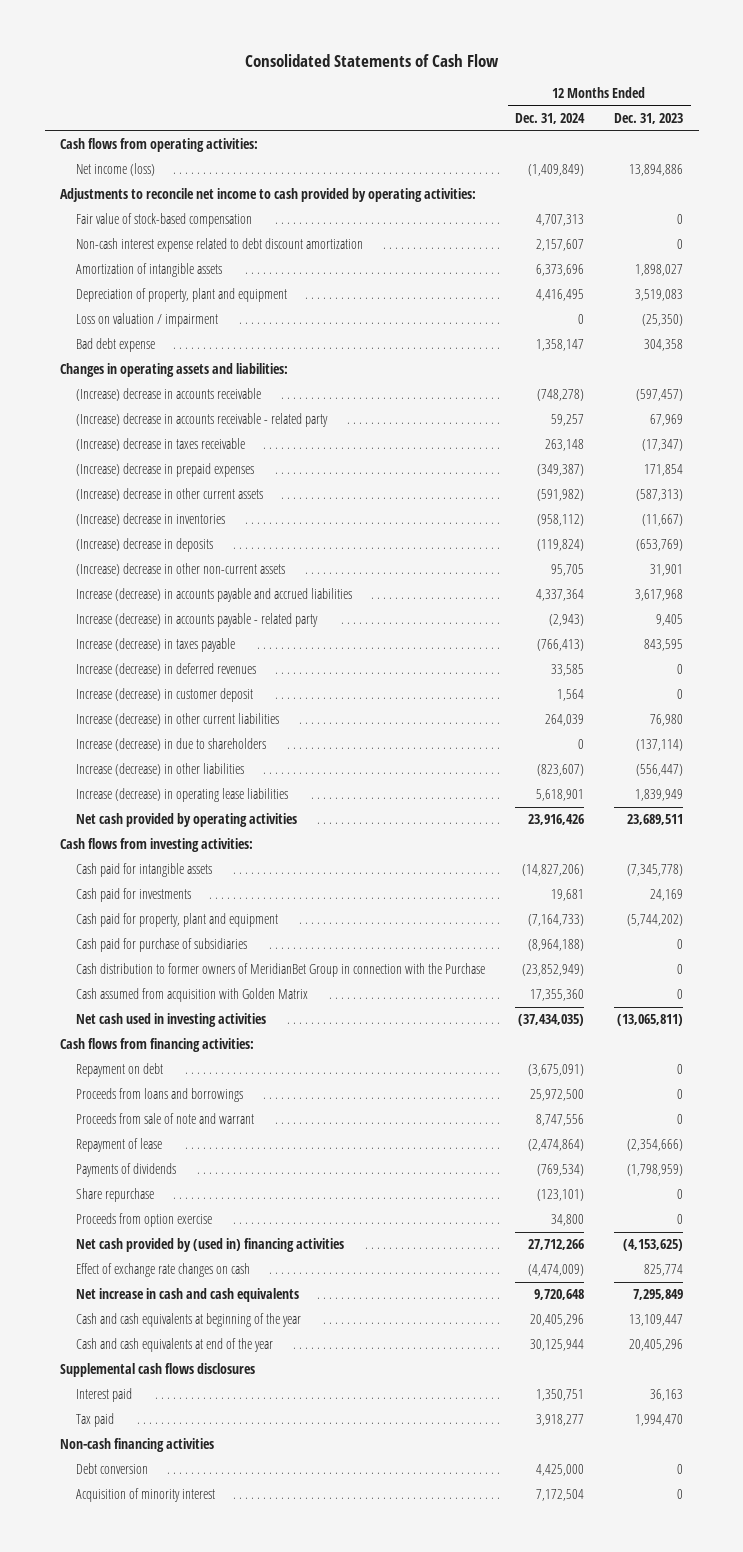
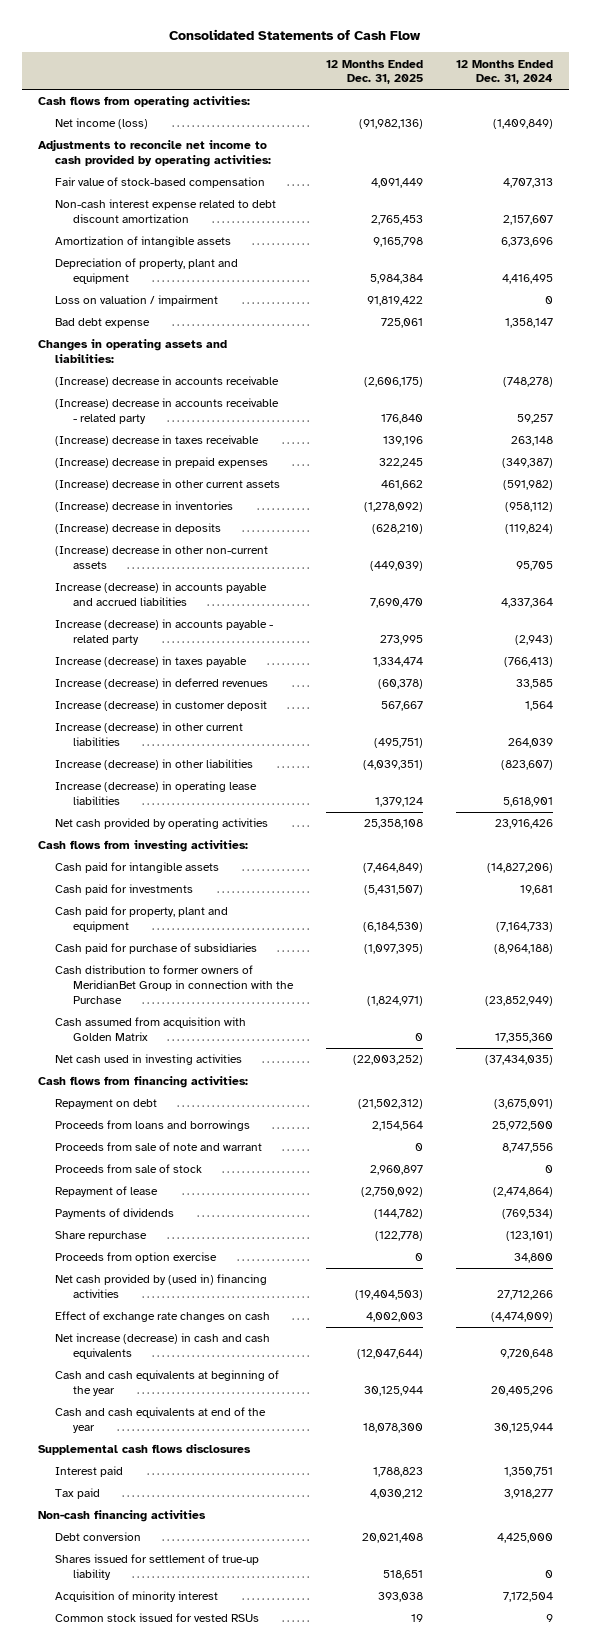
[614,113,684,125] Dec. 31, 2023 -> none
none -> [325,59,423,85] 12 Months Ended Dec. 31, 2025
[75,738,266,752] Increase (decrease) in due to shareholders -> none
none -> [55,1164,203,1174] Proceeds from sale of stock
[75,1288,299,1303] Net increase in cash and cash equivalents -> [55,1333,271,1359] Net increase (decrease) in cash and cash equivalents
none -> [55,1554,260,1580] Shares issued for settlement of true-up liability
none -> [55,1613,260,1623] Common stock issued for vested RSUs

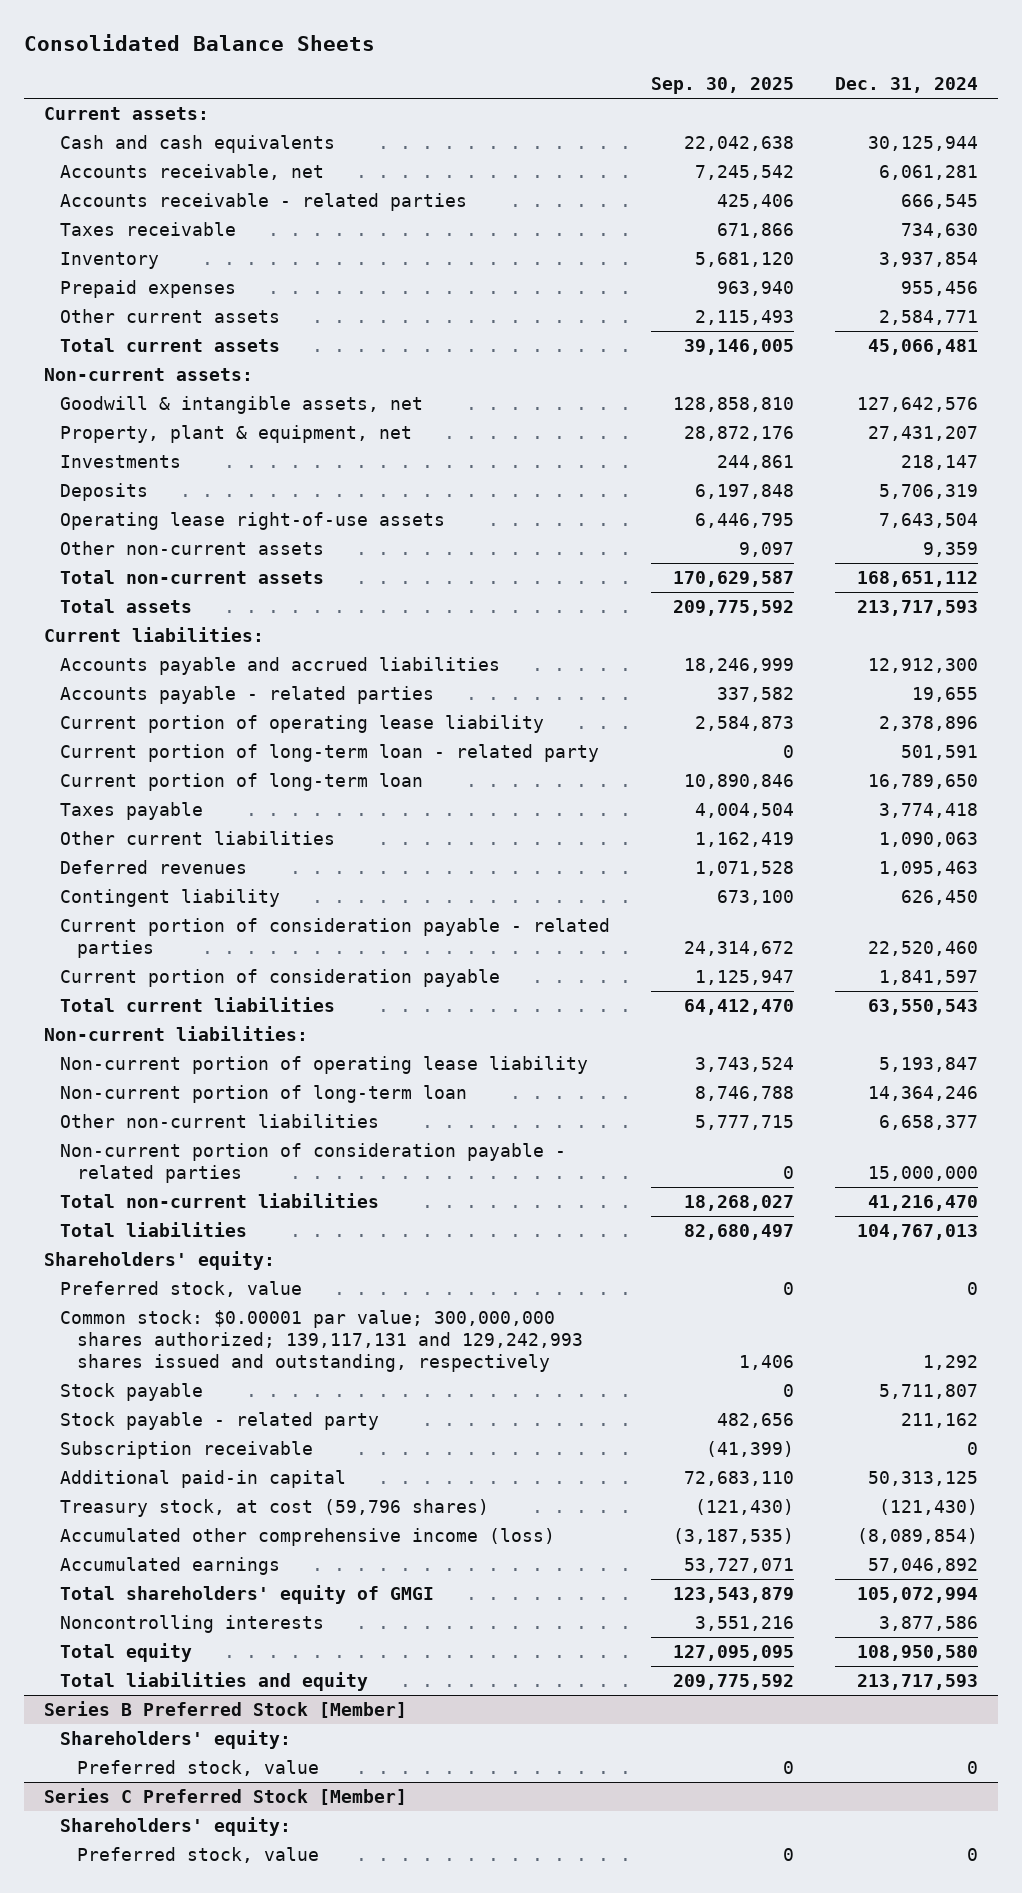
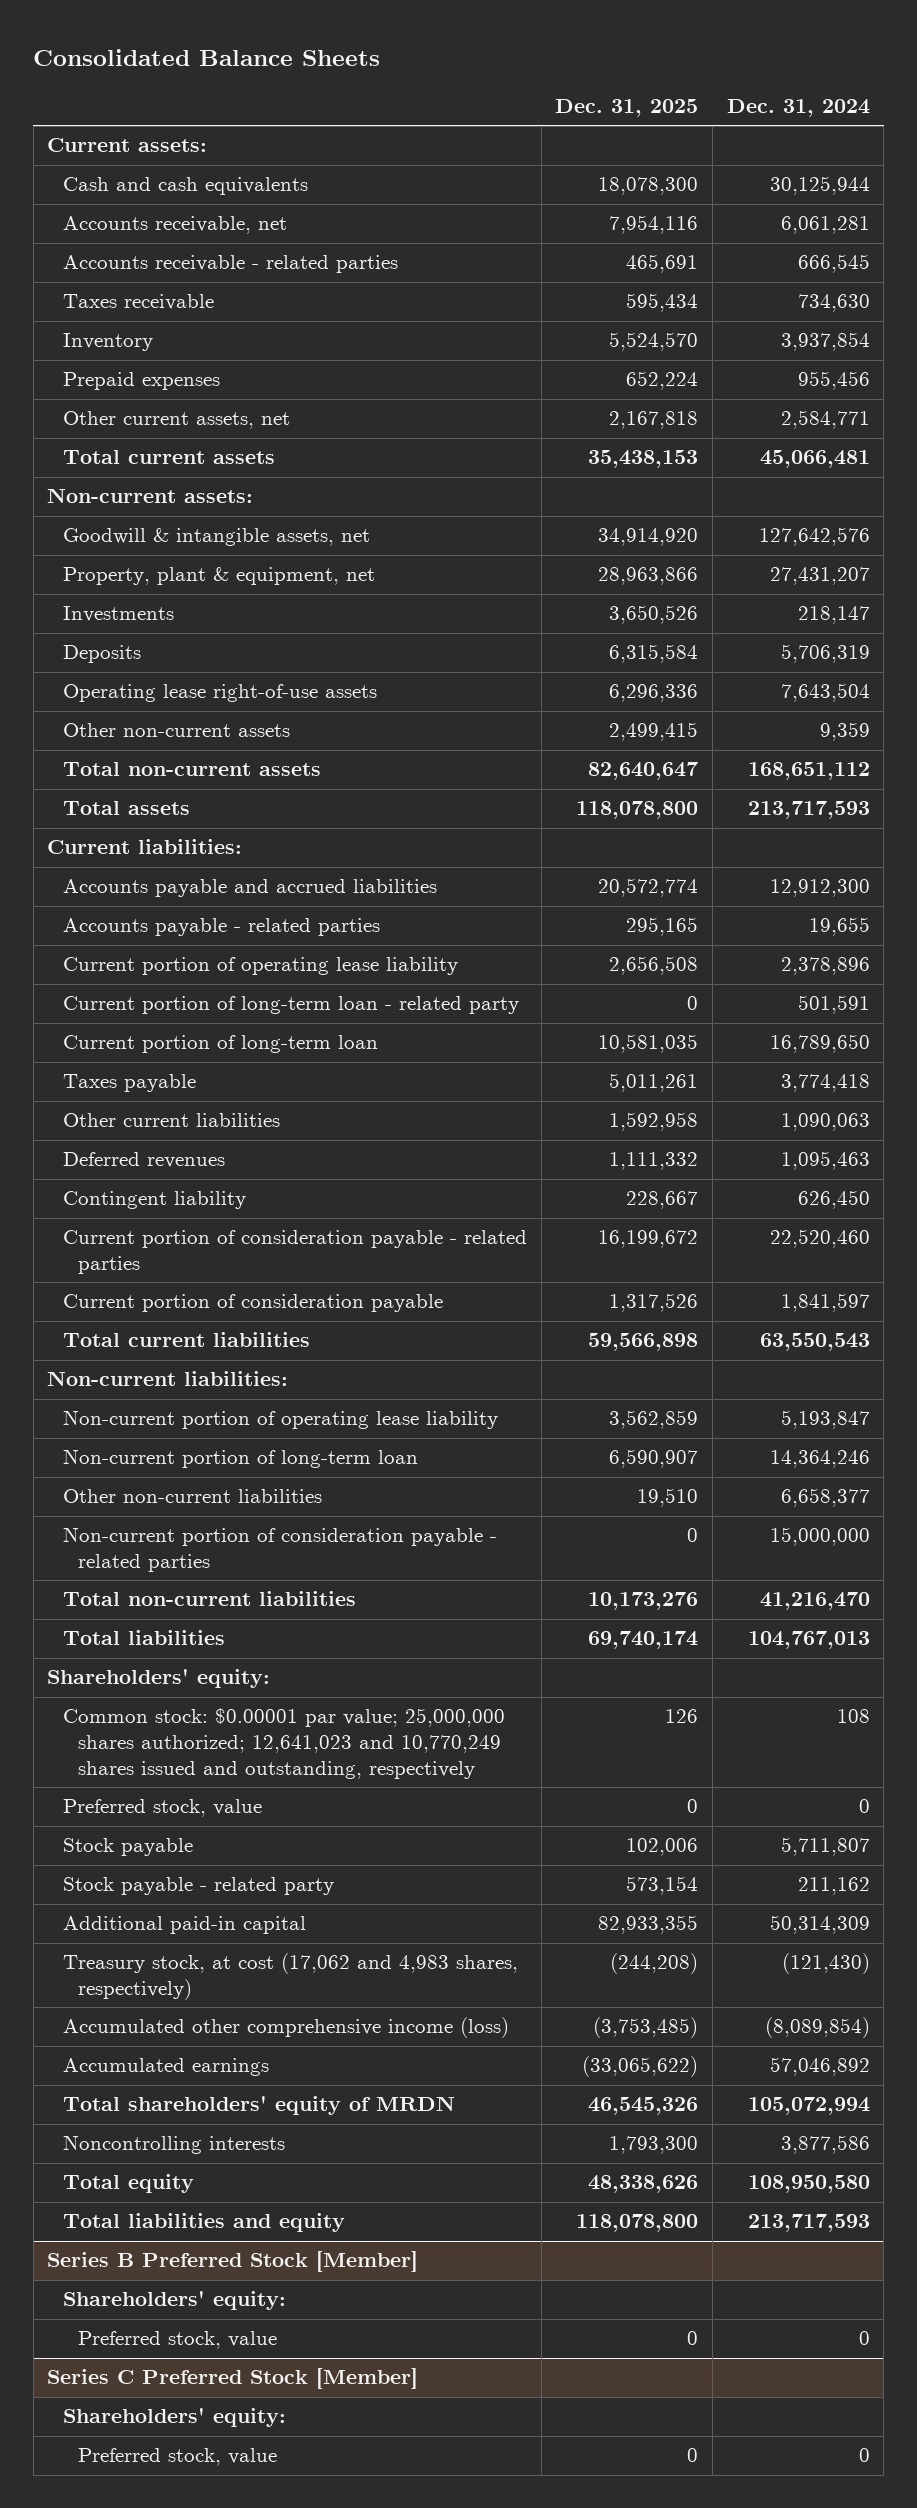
[651,77,795,95] Sep. 30, 2025 -> none
none -> [555,99,699,118] Dec. 31, 2025
[60,309,281,324] Other current assets -> [62,411,290,430] Other current assets, net
none -> [62,1708,505,1779] Common stock: $0.00001 par value; 25,000,000 shares authorized; 12,641,023 and 10,770,249 shares issued and outstanding, respectively
[60,1310,583,1372] Common stock: $0.00001 par value; 300,000,000 shares authorized; 139,117,131 and 129,242,993 shares issued and outstanding, respectively -> none
[60,1441,314,1460] Subscription receivable -> none
[867,1471,978,1487] 50,313,125 -> [769,1915,870,1935] 50,314,309
[60,1499,490,1518] Treasury stock, at cost (59,796 shares) -> [62,1953,518,2001] Treasury stock, at cost (17,062 and 4,983 shares, respectively)
[60,1585,435,1605] Total shareholders' equity of GMGI -> [62,2096,455,2116] Total shareholders' equity of MRDN

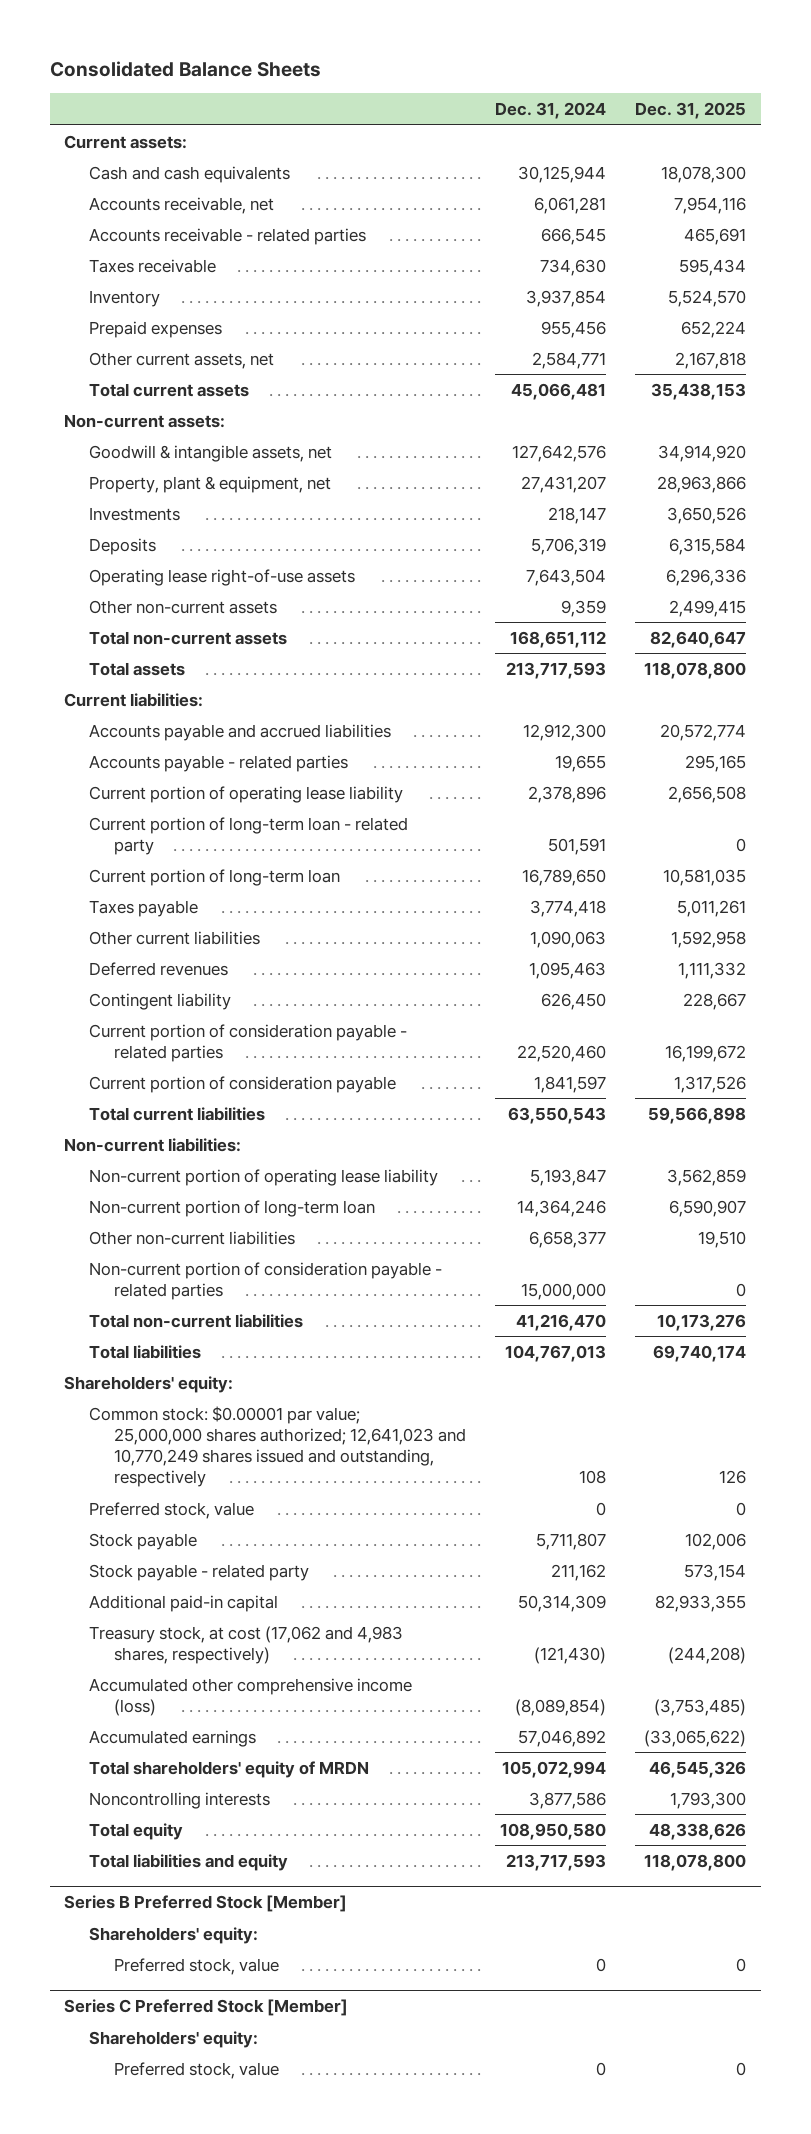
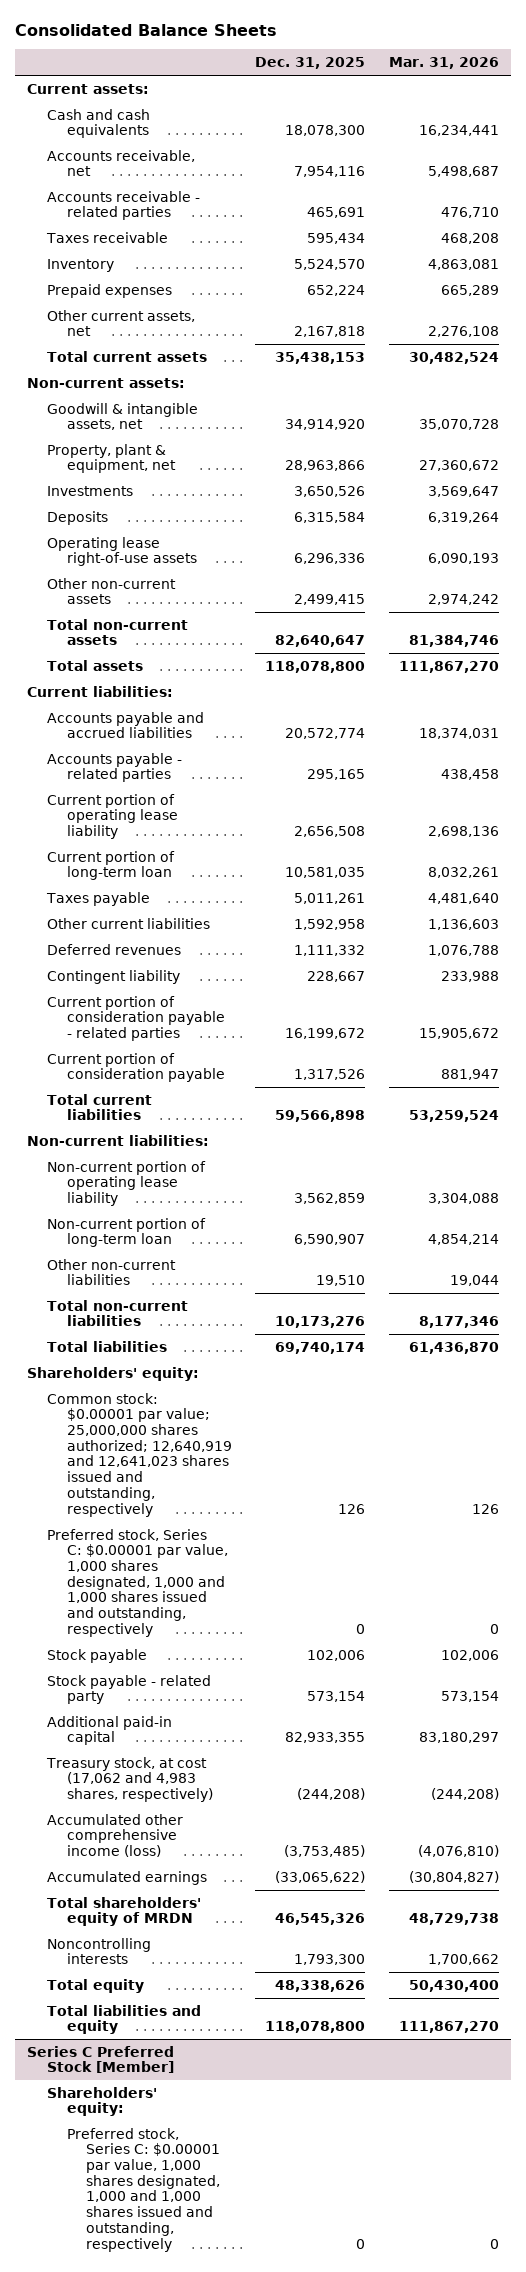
[495,102,607,120] Dec. 31, 2024 -> none
none -> [389,56,500,69] Mar. 31, 2026
[89,816,409,855] Current portion of long-term loan - related party -> none
[89,1261,443,1300] Non-current portion of consideration payable - related parties -> none
[89,1405,467,1488] Common stock: $0.00001 par value; 25,000,000 shares authorized; 12,641,023 and 10,770,249 shares issued and outstanding, respectively -> [46,1392,232,1517] Common stock: $0.00001 par value; 25,000,000 shares authorized; 12,640,919 and 12,641,023 shares issued and outstanding, respectively
[89,1501,255,1519] Preferred stock, value -> [46,1528,228,1637] Preferred stock, Series C: $0.00001 par value, 1,000 shares designated, 1,000 and 1,000 shares issued and outstanding, respectively
[64,1895,348,1913] Series B Preferred Stock [Member] -> none
[89,1926,259,1944] Shareholders' equity: -> none
[114,1957,280,1975] Preferred stock, value -> none
[114,2061,280,2079] Preferred stock, value -> [66,2127,221,2252] Preferred stock, Series C: $0.00001 par value, 1,000 shares designated, 1,000 and 1,000 shares issued and outstanding, respectively

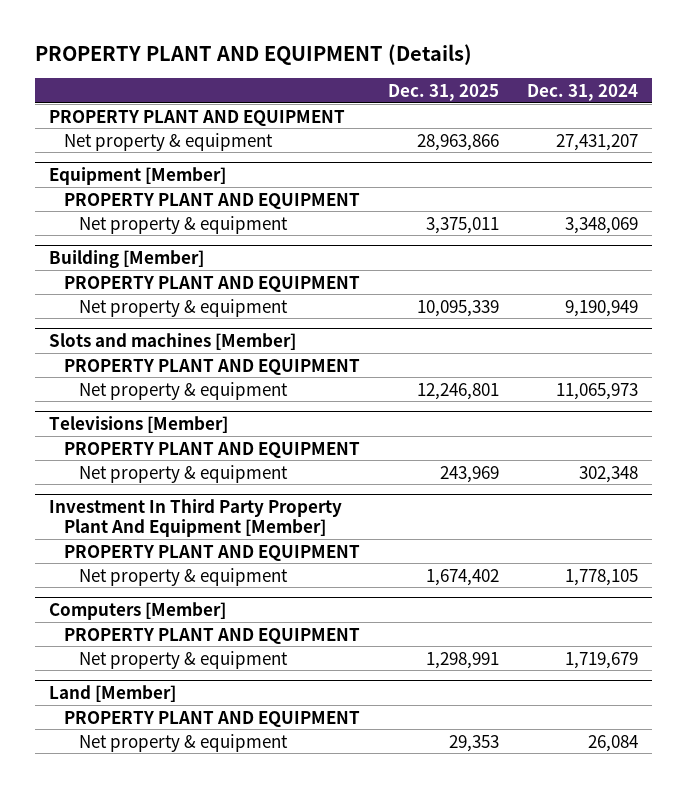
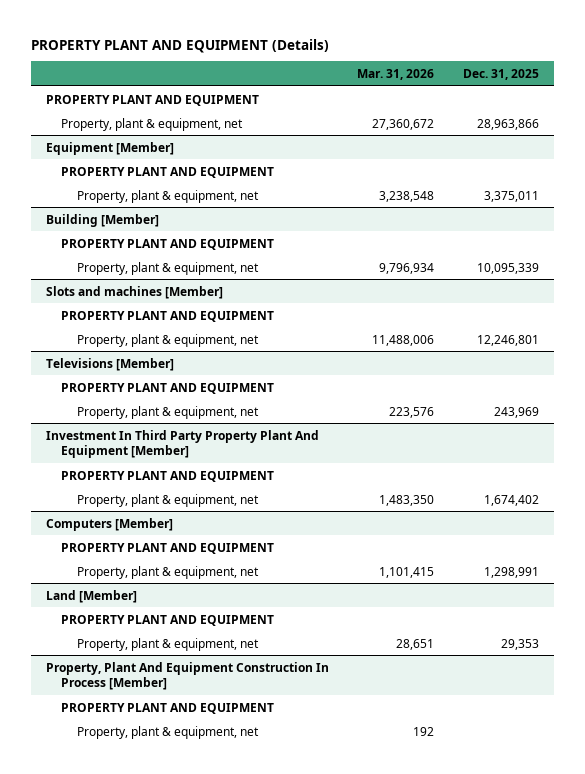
[527,83,639,101] Dec. 31, 2024 -> none
none -> [357,68,435,80] Mar. 31, 2026
[63,132,273,151] Net property & equipment -> [61,117,244,131] Property, plant & equipment, net
[79,215,289,234] Net property & equipment -> [76,189,259,203] Property, plant & equipment, net
[79,298,289,317] Net property & equipment -> [76,261,259,275] Property, plant & equipment, net
[79,381,289,400] Net property & equipment -> [76,333,259,347] Property, plant & equipment, net
[79,464,289,483] Net property & equipment -> [76,405,259,419] Property, plant & equipment, net
[79,567,289,586] Net property & equipment -> [76,493,259,507] Property, plant & equipment, net
[79,650,289,669] Net property & equipment -> [76,565,259,579] Property, plant & equipment, net
[79,733,289,752] Net property & equipment -> [76,637,259,651] Property, plant & equipment, net
none -> [45,661,329,690] Property, Plant And Equipment Construction In Process [Member]
none -> [61,702,275,714] PROPERTY PLANT AND EQUIPMENT
none -> [76,725,259,739] Property, plant & equipment, net

